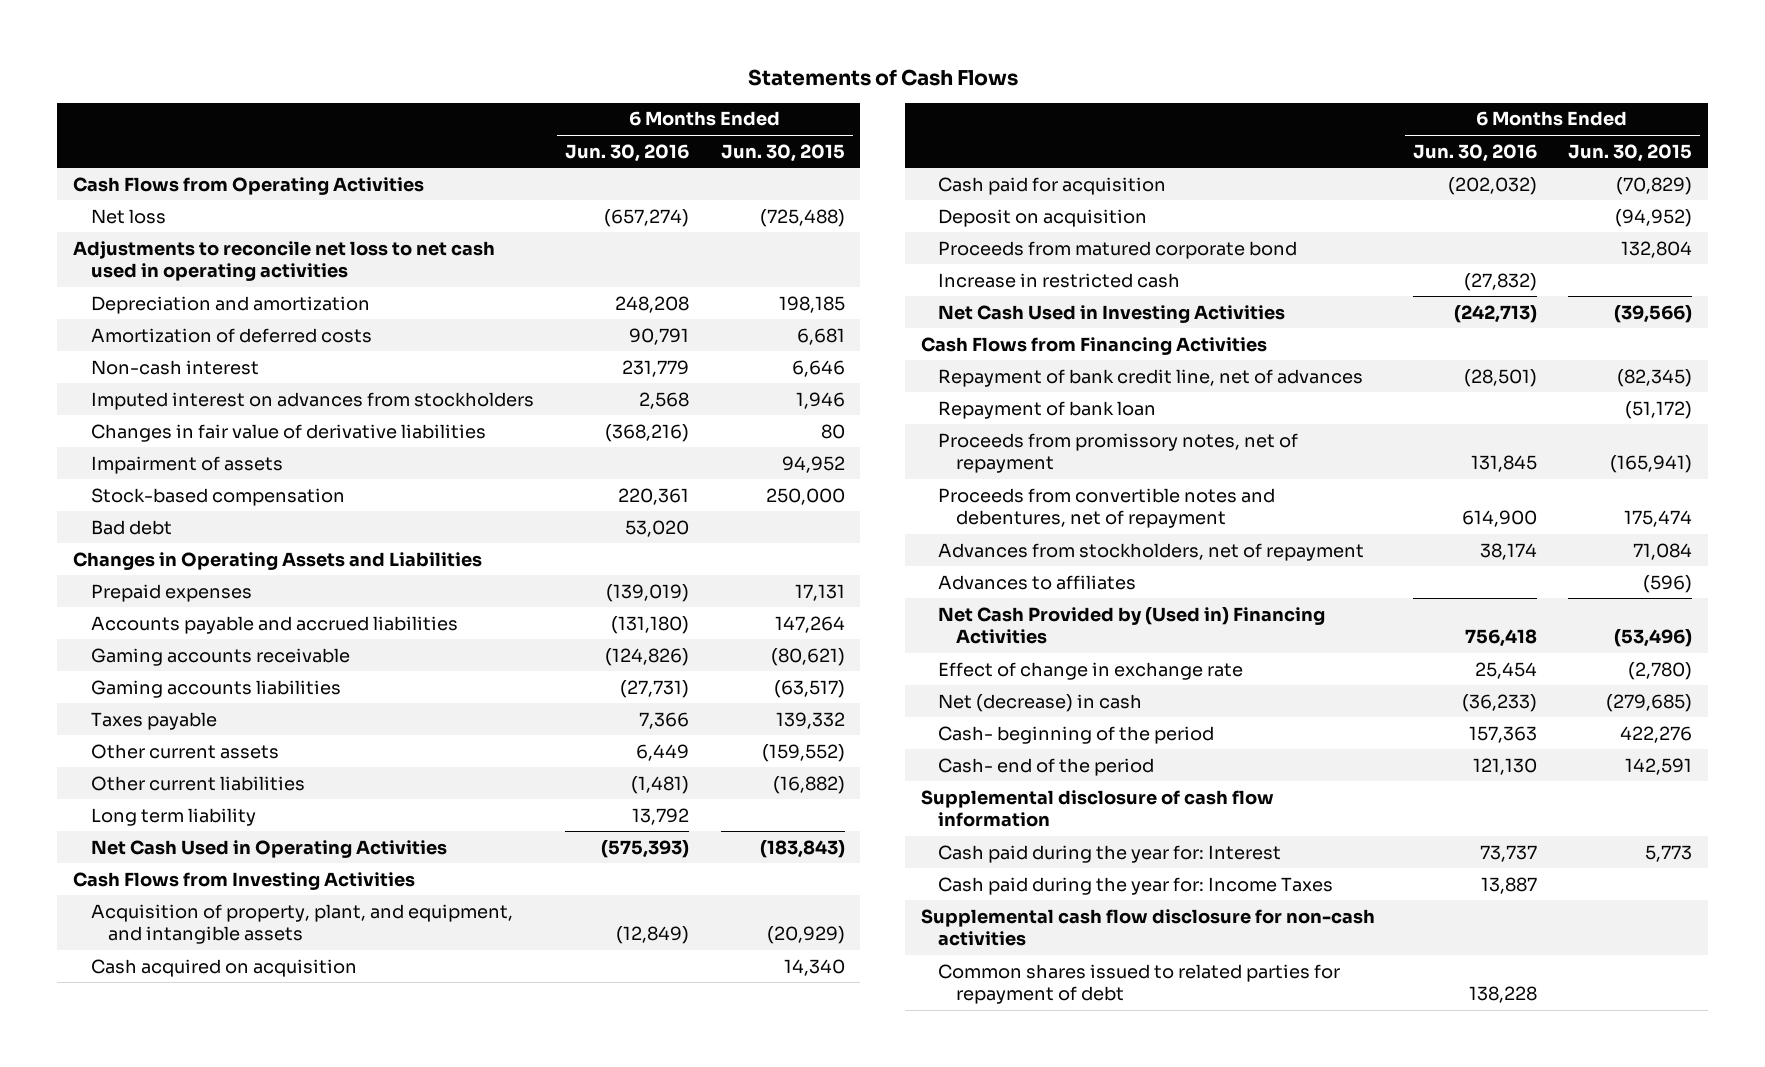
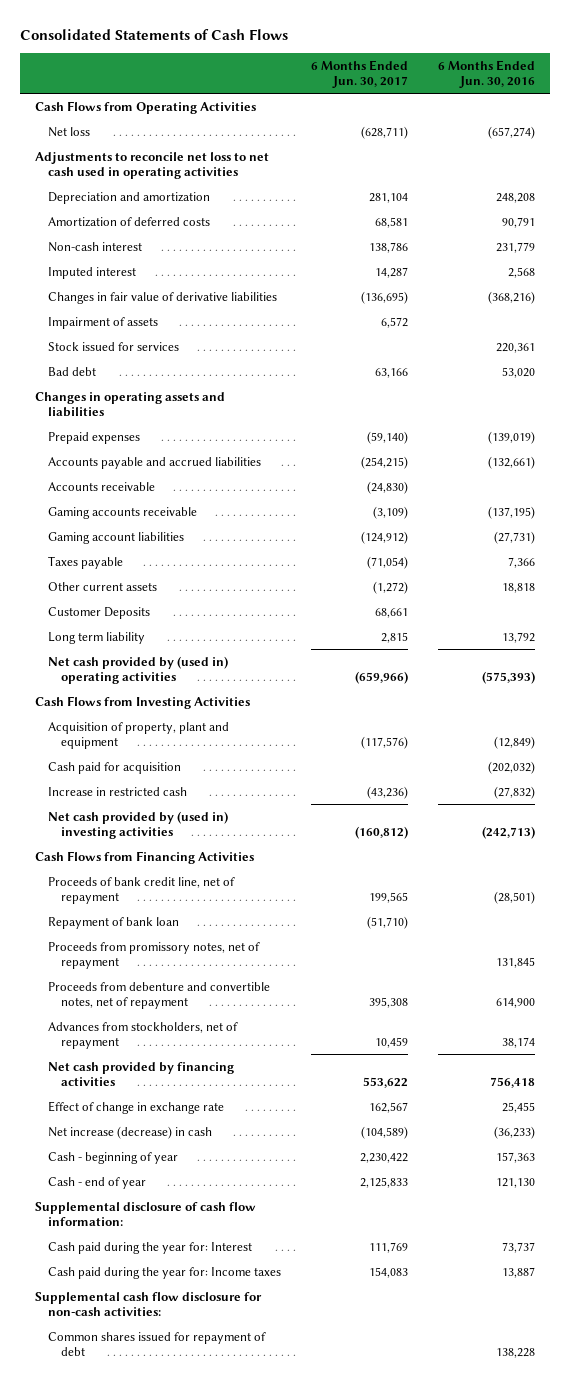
[747,69,1018,87] Statements of Cash Flows -> [20,29,289,41] Consolidated Statements of Cash Flows
[720,143,845,162] Jun. 30, 2015 -> none
none -> [310,59,408,89] 6 Months Ended Jun. 30, 2017
[90,391,534,410] Imputed interest on advances from stockholders -> [47,266,136,279] Imputed interest
[90,487,345,506] Stock-based compensation -> [47,341,179,351] Stock issued for services
[73,551,483,570] Changes in Operating Assets and Liabilities -> [35,391,226,417] Changes in operating assets and liabilities
[611,615,690,634] (131,180) -> [487,455,535,469] (132,661)
none -> [47,481,155,491] Accounts receivable
[605,647,690,666] (124,826) -> [487,505,535,519] (137,195)
[90,679,341,698] Gaming accounts liabilities -> [47,531,184,544] Gaming account liabilities
[90,775,305,791] Other current liabilities -> none
[636,743,690,761] 6,449 -> [501,582,535,593] 18,818
none -> [47,606,150,619] Customer Deposits
[90,839,447,858] Net Cash Used in Operating Activities -> [47,655,228,684] Net cash provided by (used in) operating activities
[90,958,357,977] Cash acquired on acquisition -> none
[90,903,513,945] Acquisition of property, plant, and equipment, and intangible assets -> [47,721,229,749] Acquisition of property, plant and equipment
[938,208,1148,227] Deposit on acquisition -> none
[938,240,1298,259] Proceeds from matured corporate bond -> none
[938,304,1286,323] Net Cash Used in Investing Activities -> [47,810,228,839] Net cash provided by (used in) investing activities
[938,368,1364,387] Repayment of bank credit line, net of advances -> [47,876,235,904] Proceeds of bank credit line, net of repayment
[938,487,1276,529] Proceeds from convertible notes and debentures, net of repayment -> [47,981,270,1009] Proceeds from debenture and convertible notes, net of repayment
[938,574,1137,590] Advances to affiliates -> none
[938,606,1326,645] Net Cash Provided by (Used in) Financing Activities -> [47,1061,234,1086] Net cash provided by financing activities
[1474,661,1537,679] 25,454 -> [501,1101,535,1113] 25,455
[938,693,1143,712] Net (decrease) in cash -> [47,1125,212,1139] Net increase (decrease) in cash
[938,725,1215,744] Cash- beginning of the period -> [47,1151,178,1164] Cash - beginning of year
[938,757,1155,776] Cash- end of the period -> [47,1176,146,1189] Cash - end of year
[920,789,1274,828] Supplemental disclosure of cash flow information -> [35,1201,257,1226] Supplemental disclosure of cash flow information:
[938,876,1334,895] Cash paid during the year for: Income Taxes -> [47,1266,281,1279] Cash paid during the year for: Income taxes
[920,908,1375,947] Supplemental cash flow disclosure for non-cash activities -> [35,1291,263,1316] Supplemental cash flow disclosure for non-cash activities:
[938,963,1341,1005] Common shares issued to related parties for repayment of debt -> [47,1331,266,1356] Common shares issued for repayment of debt

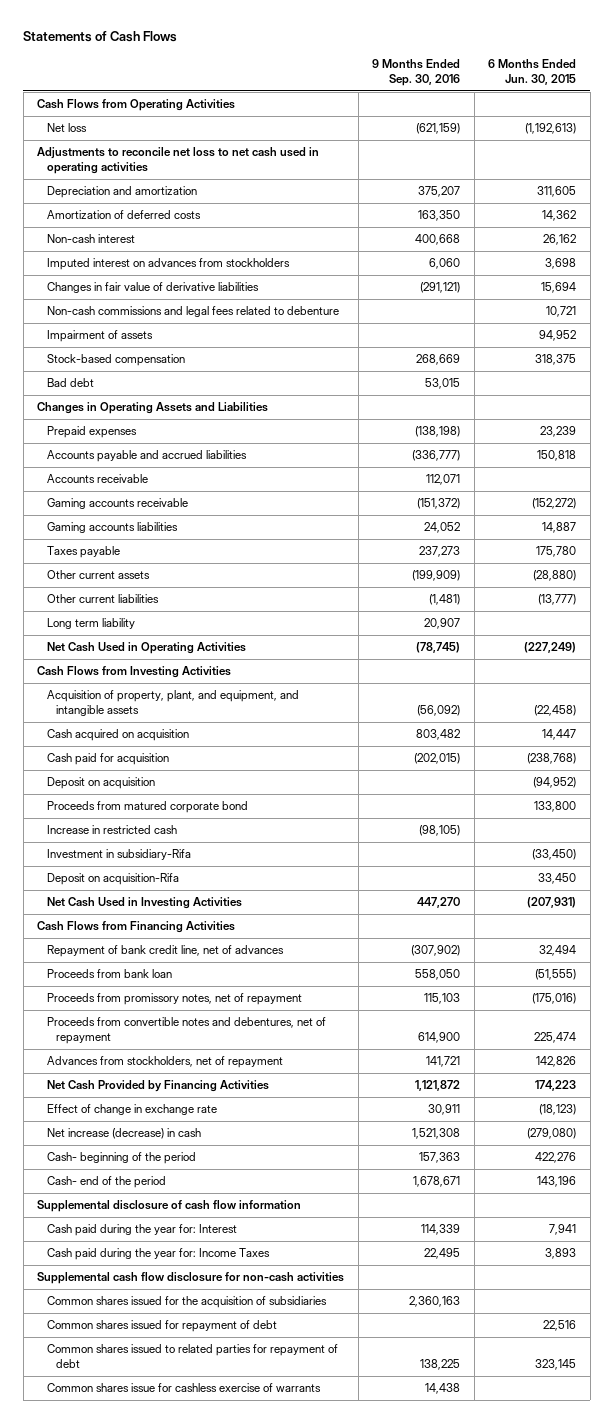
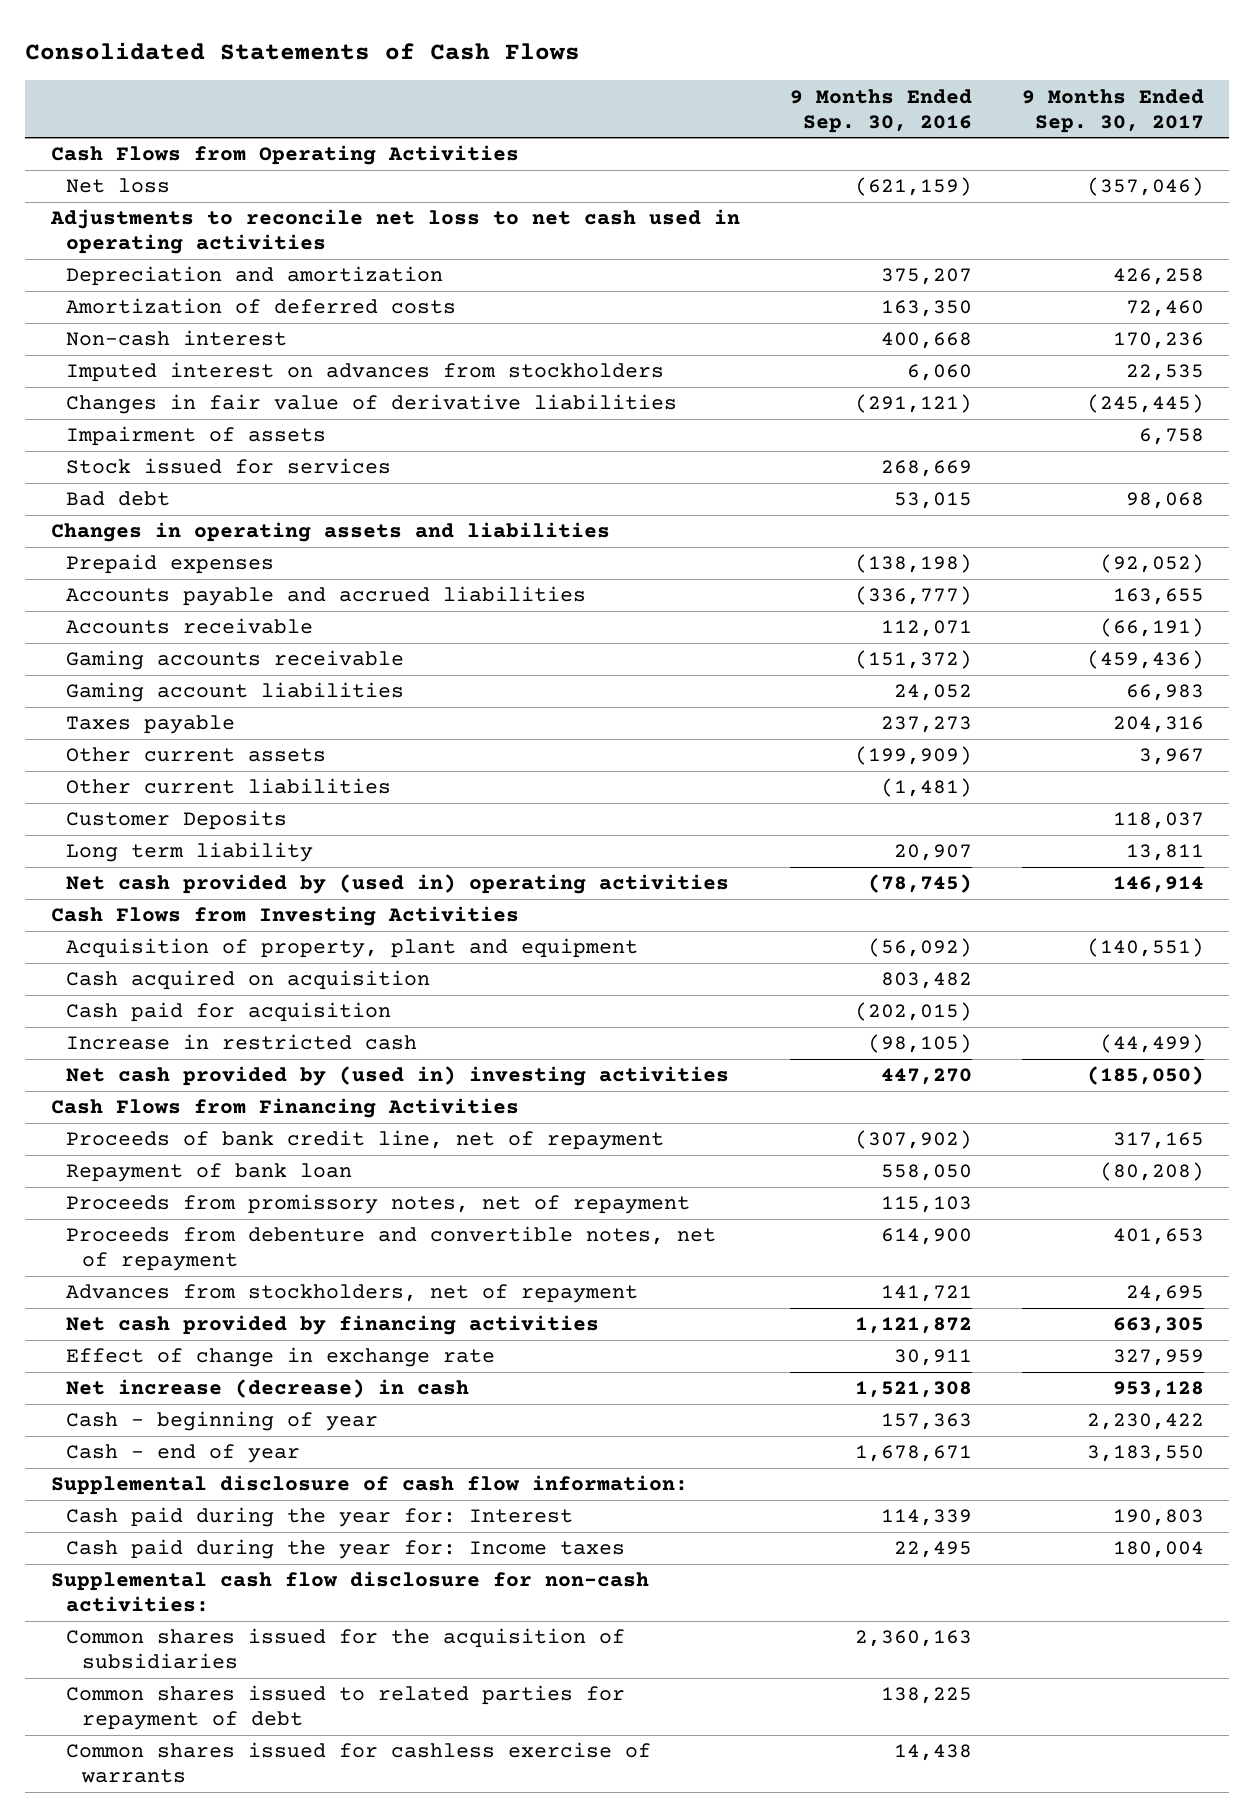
[23,30,178,42] Statements of Cash Flows -> [25,41,581,60] Consolidated Statements of Cash Flows
[488,59,577,86] 6 Months Ended Jun. 30, 2015 -> none
none -> [1022,88,1205,133] 9 Months Ended Sep. 30, 2017
[46,306,339,318] Non-cash commissions and legal fees related to debenture -> none
[46,354,185,367] Stock-based compensation -> [66,458,392,475] Stock issued for services
[37,402,269,415] Changes in Operating Assets and Liabilities -> [50,522,610,543] Changes in operating assets and liabilities
[46,522,178,534] Gaming accounts liabilities -> [66,682,405,703] Gaming account liabilities
none -> [66,810,288,831] Customer Deposits
[46,642,246,655] Net Cash Used in Operating Activities -> [66,874,730,895] Net cash provided by (used in) operating activities
[46,690,299,716] Acquisition of property, plant, and equipment, and intangible assets -> [66,938,639,959] Acquisition of property, plant and equipment
[46,777,155,790] Deposit on acquisition -> none
[46,801,248,814] Proceeds from matured corporate bond -> none
[46,849,191,861] Investment in subsidiary-Rifa -> none
[46,873,179,886] Deposit on acquisition-Rifa -> none
[46,897,242,910] Net Cash Used in Investing Activities -> [66,1066,730,1087] Net cash provided by (used in) investing activities
[46,945,284,958] Repayment of bank credit line, net of advances -> [66,1130,665,1151] Proceeds of bank credit line, net of repayment
[46,969,172,979] Proceeds from bank loan -> [66,1163,353,1183] Repayment of bank loan
[46,1017,326,1044] Proceeds from convertible notes and debentures, net of repayment -> [66,1226,717,1272] Proceeds from debenture and convertible notes, net of repayment
[46,1080,269,1093] Net Cash Provided by Financing Activities -> [66,1315,600,1336] Net cash provided by financing activities
[46,1152,196,1165] Cash- beginning of the period -> [66,1411,379,1432] Cash - beginning of year
[46,1176,166,1189] Cash- end of the period -> [66,1444,301,1464] Cash - end of year
[37,1200,302,1213] Supplemental disclosure of cash flow information -> [50,1475,688,1496] Supplemental disclosure of cash flow information:
[46,1248,270,1261] Cash paid during the year for: Income Taxes -> [66,1539,626,1560] Cash paid during the year for: Income taxes
[37,1272,345,1285] Supplemental cash flow disclosure for non-cash activities -> [50,1571,649,1613] Supplemental cash flow disclosure for non-cash activities:
[46,1320,277,1333] Common shares issued for repayment of debt -> none
[46,1383,321,1393] Common shares issue for cashless exercise of warrants -> [66,1742,652,1784] Common shares issued for cashless exercise of warrants

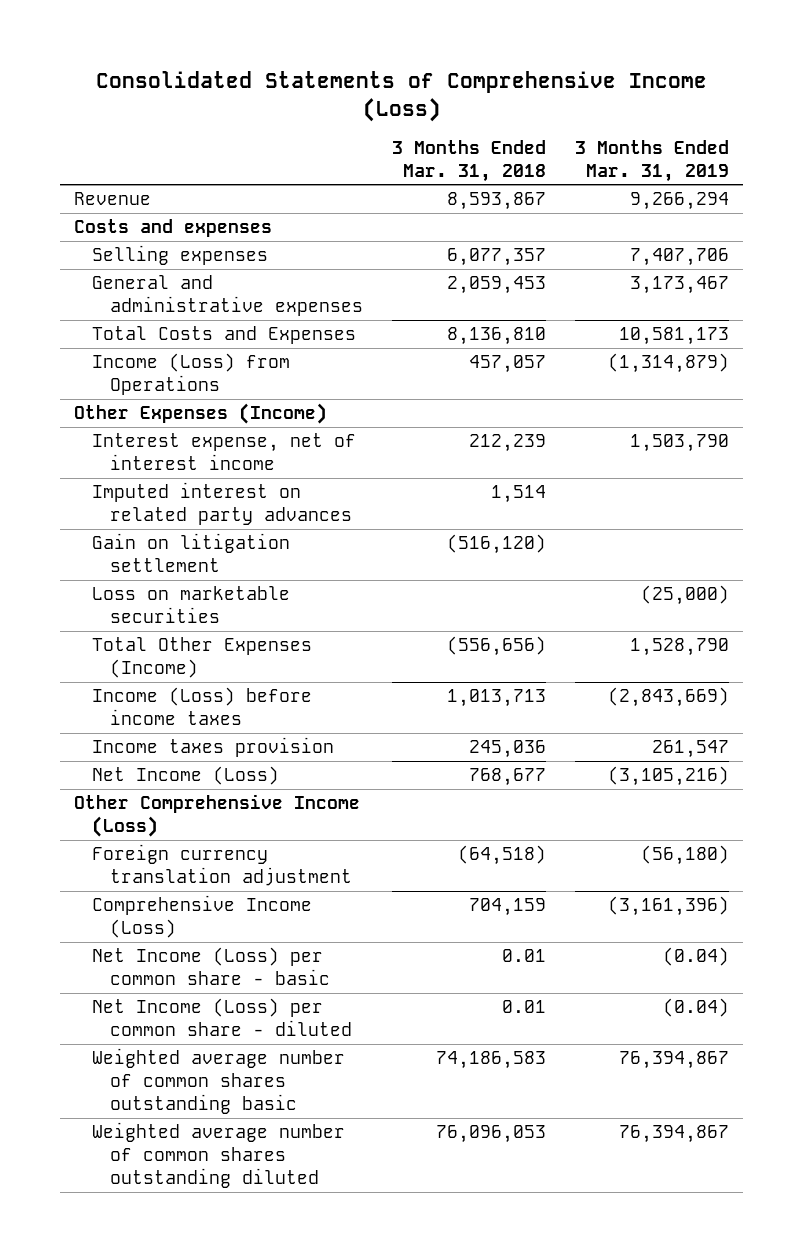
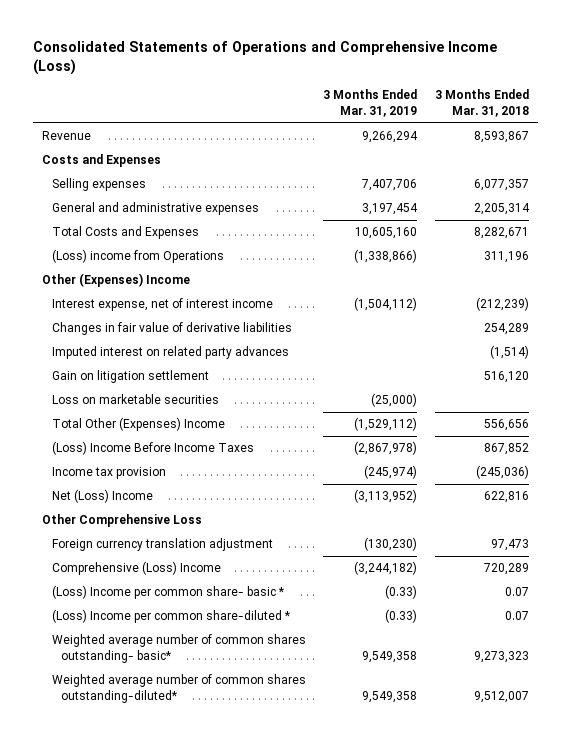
[95,70,707,122] Consolidated Statements of Comprehensive Income (Loss) -> [33,40,498,75] Consolidated Statements of Operations and Comprehensive Income (Loss)
[74,219,273,238] Costs and expenses -> [42,154,162,168] Costs and Expenses
[446,276,546,295] 2,059,453 -> [474,203,531,216] 2,205,314
[629,276,729,295] 3,173,467 -> [362,203,419,216] 3,197,454
[446,327,546,346] 8,136,810 -> [474,227,530,240] 8,282,671
[618,327,729,346] 10,581,173 -> [355,227,418,240] 10,605,160
[92,353,291,396] Income (Loss) from Operations -> [51,249,224,264] (Loss) income from Operations
[468,355,546,374] 457,057 -> [484,251,530,264] 311,196
[607,353,729,374] (1,314,879) -> [354,249,418,264] (1,338,866)
[74,403,328,425] Other Expenses (Income) -> [42,273,191,288] Other (Expenses) Income
[468,434,546,453] 212,239 -> [476,297,530,312] (212,239)
[629,434,729,453] 1,503,790 -> [354,297,418,312] (1,504,112)
none -> [51,322,292,336] Changes in fair value of derivative liabilities
[490,485,546,504] 1,514 -> [490,345,530,360] (1,514)
[446,534,546,555] (516,120) -> [484,371,530,384] 516,120
[92,637,313,679] Total Other Expenses (Income) -> [51,417,225,432] Total Other (Expenses) Income
[446,636,546,657] (556,656) -> [484,419,530,432] 556,656
[629,638,729,657] 1,528,790 -> [354,417,418,432] (1,529,112)
[92,687,313,726] Income (Loss) before income taxes -> [51,441,254,456] (Loss) Income Before Income Taxes
[446,689,546,708] 1,013,713 -> [484,443,530,456] 867,852
[607,687,729,708] (2,843,669) -> [354,441,418,456] (2,867,978)
[92,737,335,758] Income taxes provision -> [51,467,166,480] Income tax provision
[468,740,546,759] 245,036 -> [476,465,530,480] (245,036)
[651,740,729,759] 261,547 -> [364,465,418,480] (245,974)
[92,766,280,786] Net Income (Loss) -> [51,489,153,504] Net (Loss) Income
[468,768,546,787] 768,677 -> [484,491,530,504] 622,816
[607,766,729,787] (3,105,216) -> [354,489,418,504] (3,113,952)
[74,794,361,838] Other Comprehensive Income (Loss) -> [42,514,203,528] Other Comprehensive Loss
[457,845,546,866] (64,518) -> [491,539,530,552] 97,473
[640,845,729,866] (56,180) -> [364,537,418,552] (130,230)
[92,895,313,939] Comprehensive Income (Loss) -> [51,561,221,576] Comprehensive (Loss) Income
[468,898,546,917] 704,159 -> [484,563,530,576] 720,289
[607,896,729,917] (3,161,396) -> [354,561,418,576] (3,244,182)
[92,947,330,986] Net Income (Loss) per common share - basic -> [51,585,284,600] (Loss) Income per common share- basic *
[501,949,546,963] 0.01 -> [505,587,530,597] 0.07
[662,947,729,967] (0.04) -> [385,585,418,600] (0.33)
[92,998,352,1037] Net Income (Loss) per common share - diluted -> [51,609,290,624] (Loss) Income per common share-diluted *
[501,1000,546,1014] 0.01 -> [505,611,530,621] 0.07
[662,998,729,1018] (0.04) -> [385,609,418,624] (0.33)
[92,1048,346,1115] Weighted average number of common shares outstanding basic -> [51,634,306,663] Weighted average number of common shares outstanding- basic*
[435,1051,546,1070] 74,186,583 -> [474,650,530,663] 9,273,323
[618,1051,729,1070] 76,394,867 -> [362,650,418,663] 9,549,358
[92,1122,346,1189] Weighted average number of common shares outstanding diluted -> [51,674,306,703] Weighted average number of common shares outstanding-diluted*
[435,1125,546,1144] 76,096,053 -> [474,690,530,703] 9,512,007
[618,1125,729,1144] 76,394,867 -> [362,690,418,703] 9,549,358

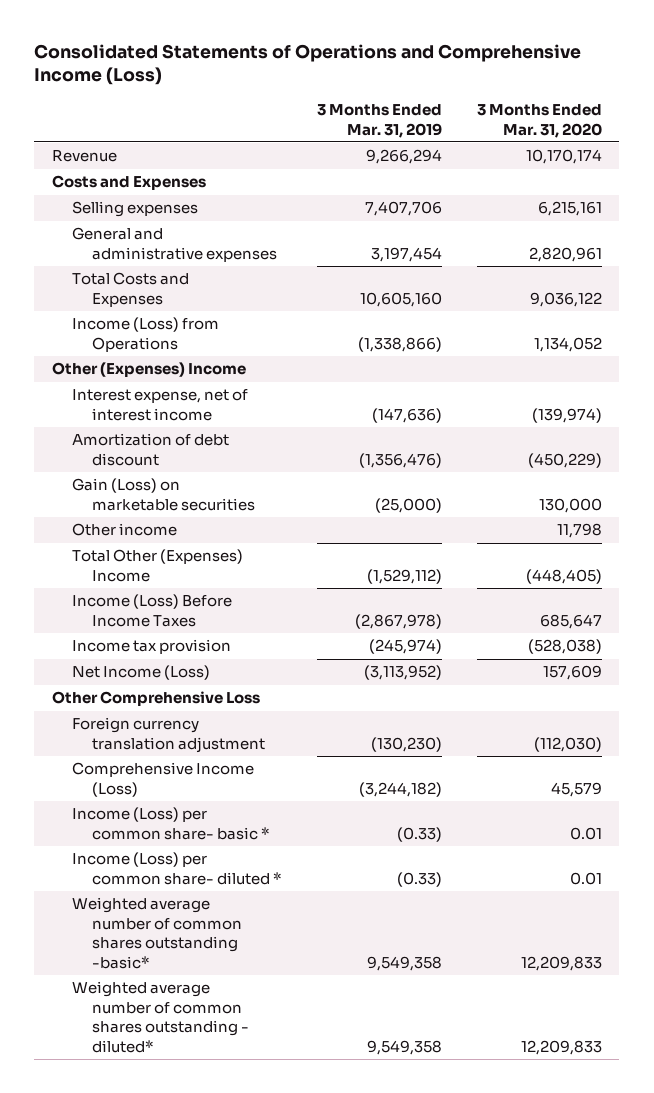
[435,89,530,117] 3 Months Ended Mar. 31, 2018 -> none
none -> [476,104,602,138] 3 Months Ended Mar. 31, 2020
[51,249,224,264] (Loss) income from Operations -> [71,317,219,352] Income (Loss) from Operations
[51,322,292,336] Changes in fair value of derivative liabilities -> none
[51,346,289,360] Imputed interest on related party advances -> none
[51,370,209,384] Gain on litigation settlement -> none
[354,297,418,312] (1,504,112) -> [371,407,442,423] (147,636)
none -> [71,433,229,466] Amortization of debt discount
[51,394,219,405] Loss on marketable securities -> [71,478,255,511] Gain (Loss) on marketable securities
none -> [71,523,177,537] Other income
[51,441,254,456] (Loss) Income Before Income Taxes -> [71,594,232,627] Income (Loss) Before Income Taxes
[51,489,153,504] Net (Loss) Income -> [71,665,210,681] Net Income (Loss)
[51,561,221,576] Comprehensive (Loss) Income -> [71,762,254,797] Comprehensive Income (Loss)
[51,585,284,600] (Loss) Income per common share- basic * -> [71,807,270,840] Income (Loss) per common share- basic *
[51,609,290,624] (Loss) Income per common share-diluted * -> [71,852,282,885] Income (Loss) per common share- diluted *
[51,634,306,663] Weighted average number of common shares outstanding- basic* -> [71,897,242,969] Weighted average number of common shares outstanding -basic*
[51,674,306,703] Weighted average number of common shares outstanding-diluted* -> [71,981,249,1053] Weighted average number of common shares outstanding - diluted*

